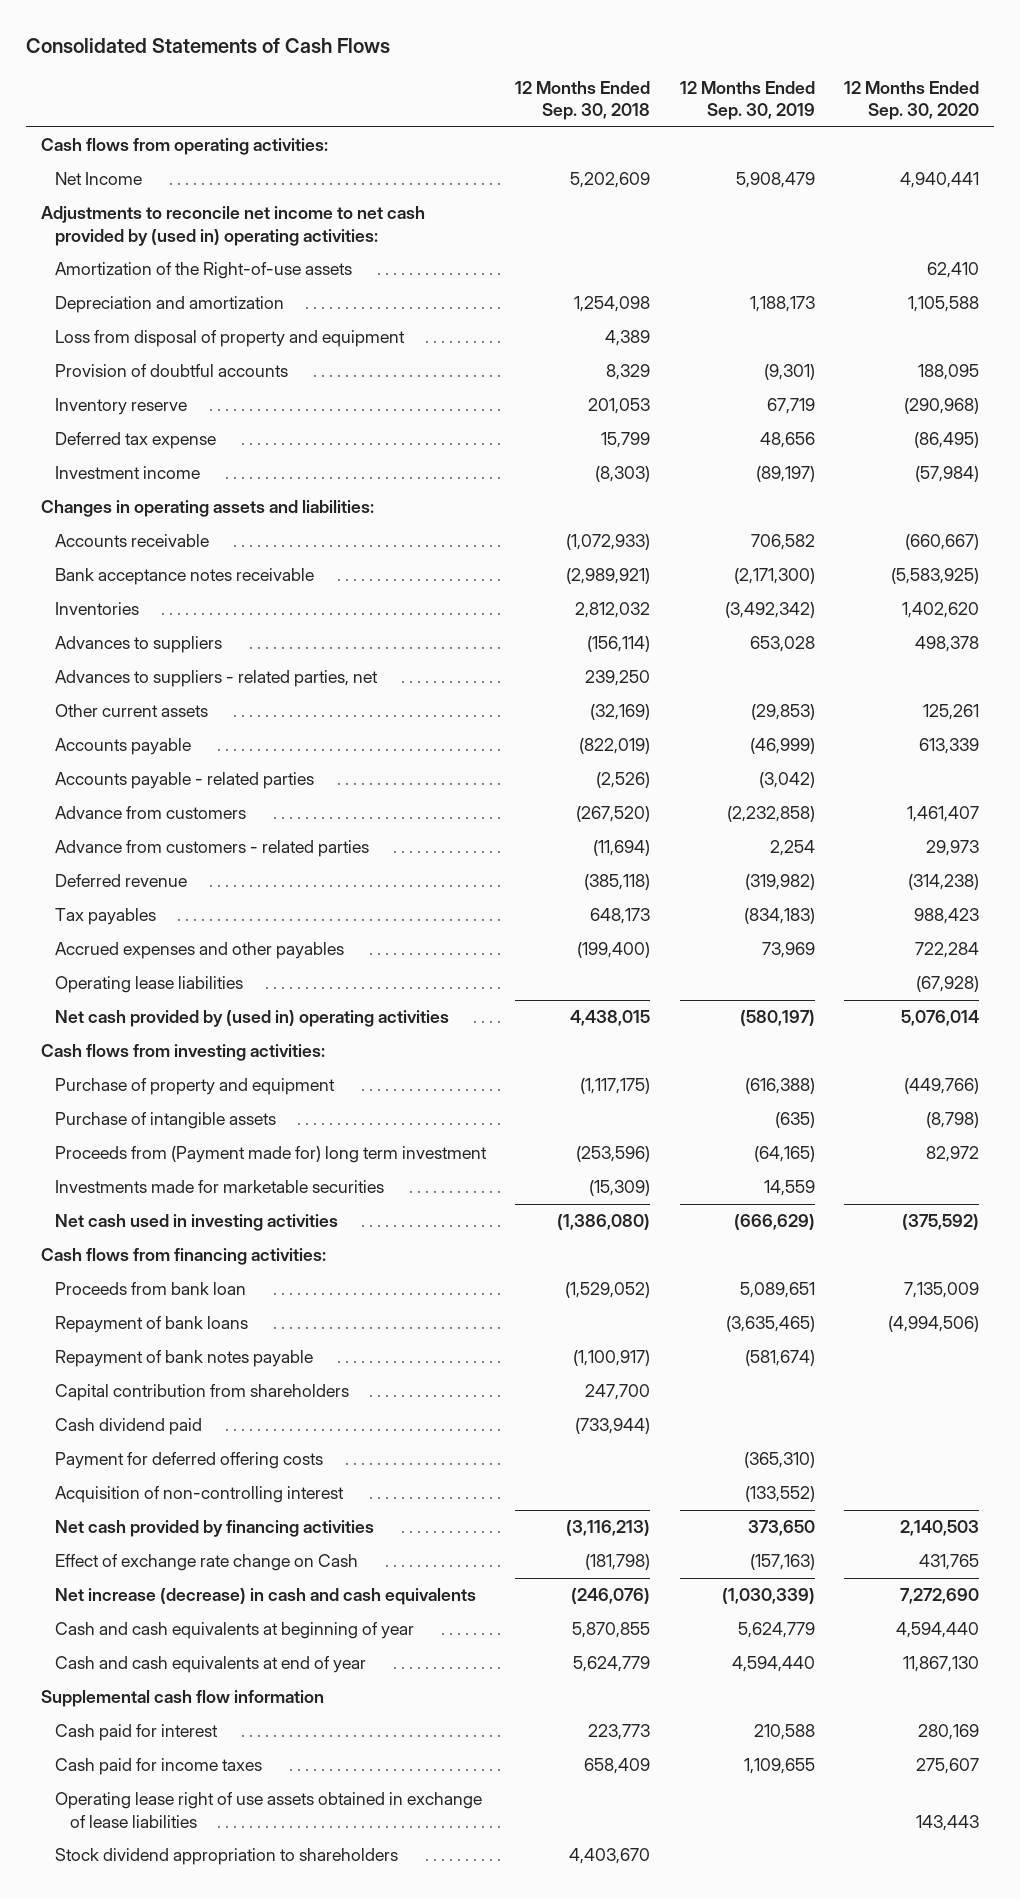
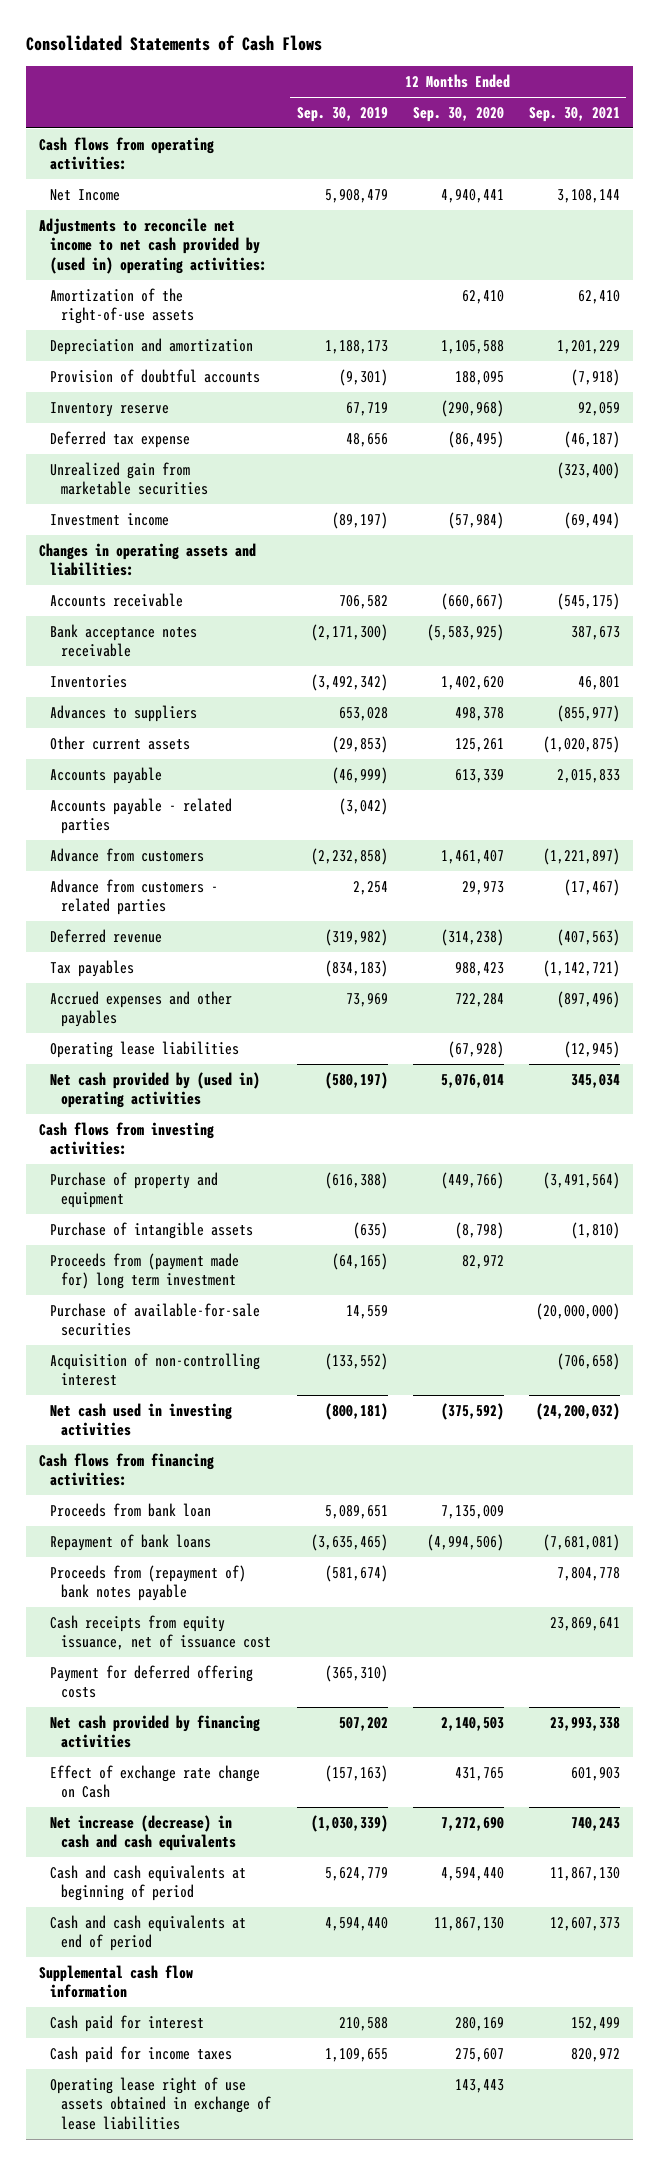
[515,80,651,121] 12 Months Ended Sep. 30, 2018 -> none
none -> [529,106,621,122] Sep. 30, 2021
[55,262,353,280] Amortization of the Right-of-use assets -> [50,287,195,325] Amortization of the right-of-use assets
[55,330,406,348] Loss from disposal of property and equipment -> none
none -> [50,461,209,496] Unrealized gain from marketable securities
[55,670,379,688] Advances to suppliers - related parties, net -> none
[55,1146,488,1164] Proceeds from (Payment made for) long term investment -> [50,1252,240,1290] Proceeds from (payment made for) long term investment
[55,1180,385,1194] Investments made for marketable securities -> [50,1302,261,1337] Purchase of available-for-sale securities
[55,1486,345,1504] Acquisition of non-controlling interest -> [50,1352,261,1387] Acquisition of non-controlling interest
[733,1214,815,1231] (666,629) -> [324,1402,388,1420] (800,181)
[55,1384,350,1402] Capital contribution from shareholders -> none
[55,1418,203,1436] Cash dividend paid -> none
[55,1350,314,1368] Repayment of bank notes payable -> [50,1564,247,1602] Proceeds from (repayment of) bank notes payable
none -> [50,1614,272,1651] Cash receipts from equity issuance, net of issuance cost
[747,1520,815,1537] 373,650 -> [338,1716,388,1731] 507,202
[55,1622,415,1640] Cash and cash equivalents at beginning of year -> [50,1864,247,1902] Cash and cash equivalents at beginning of period
[55,1656,367,1674] Cash and cash equivalents at end of year -> [50,1914,247,1952] Cash and cash equivalents at end of period
[55,1848,399,1866] Stock dividend appropriation to shareholders -> none

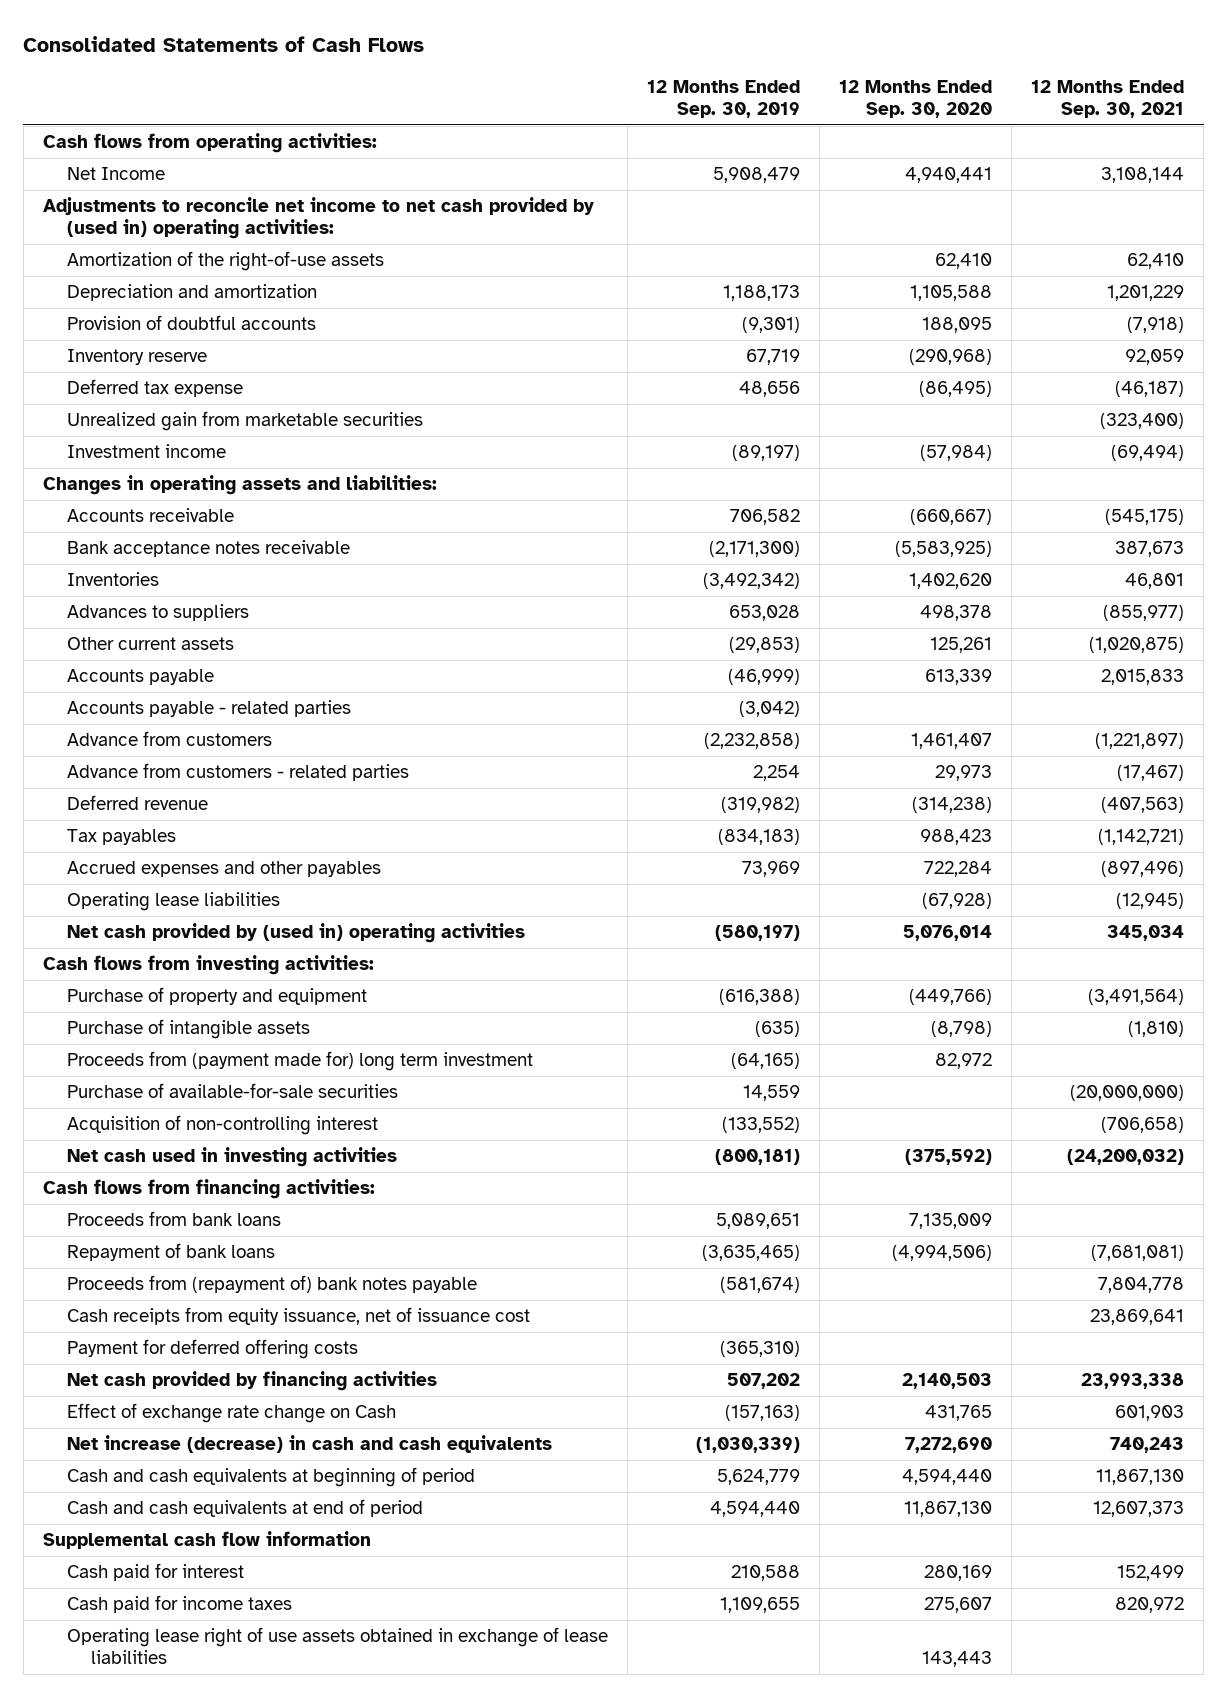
[50,1502,212,1517] Proceeds from bank loan -> [67,1211,282,1227] Proceeds from bank loans

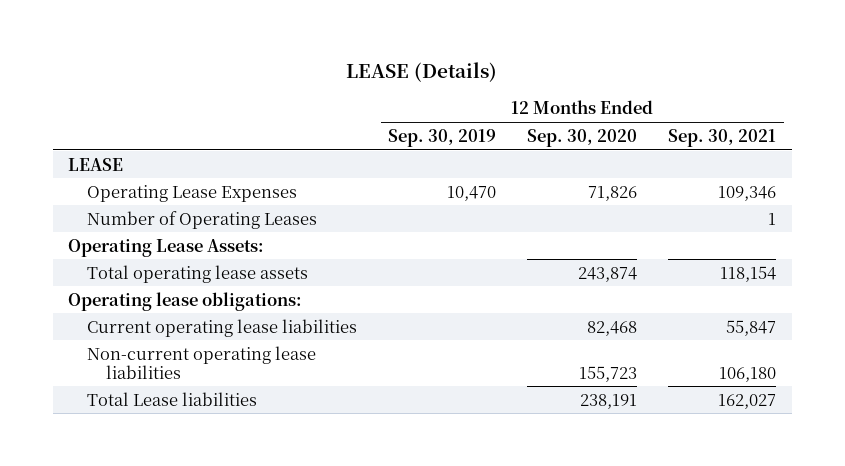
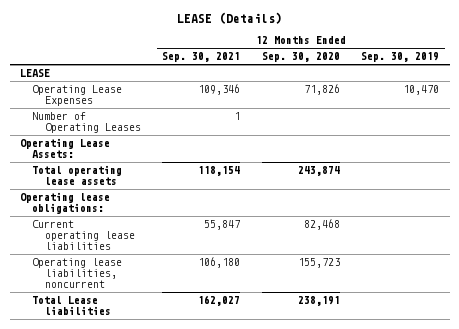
[87,345,317,379] Non-current operating lease liabilities -> [32,258,123,289] Operating lease liabilities, noncurrent

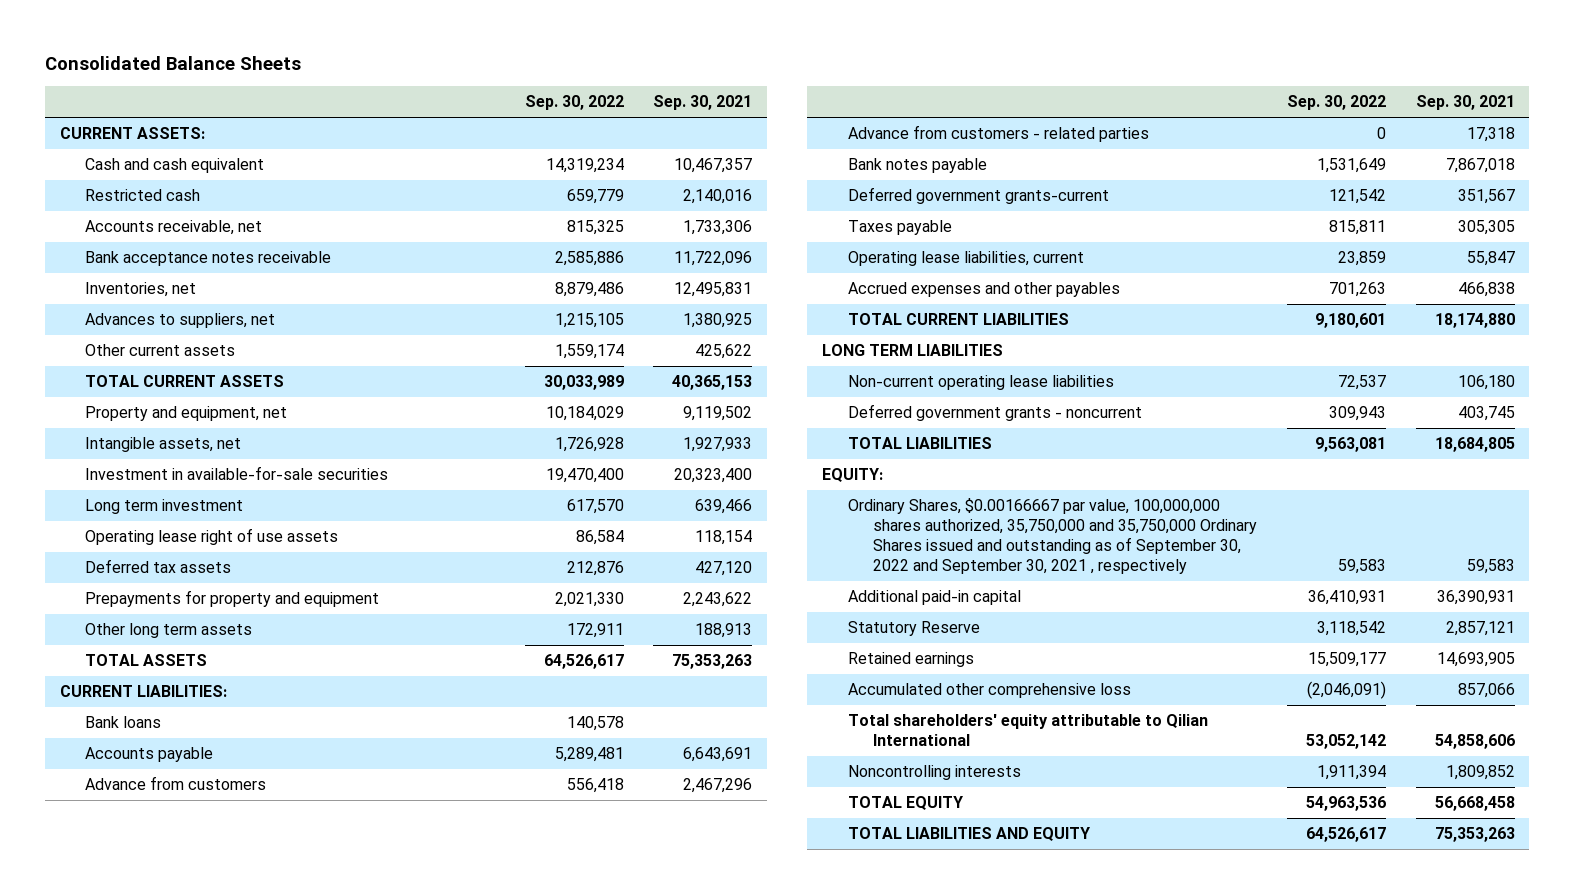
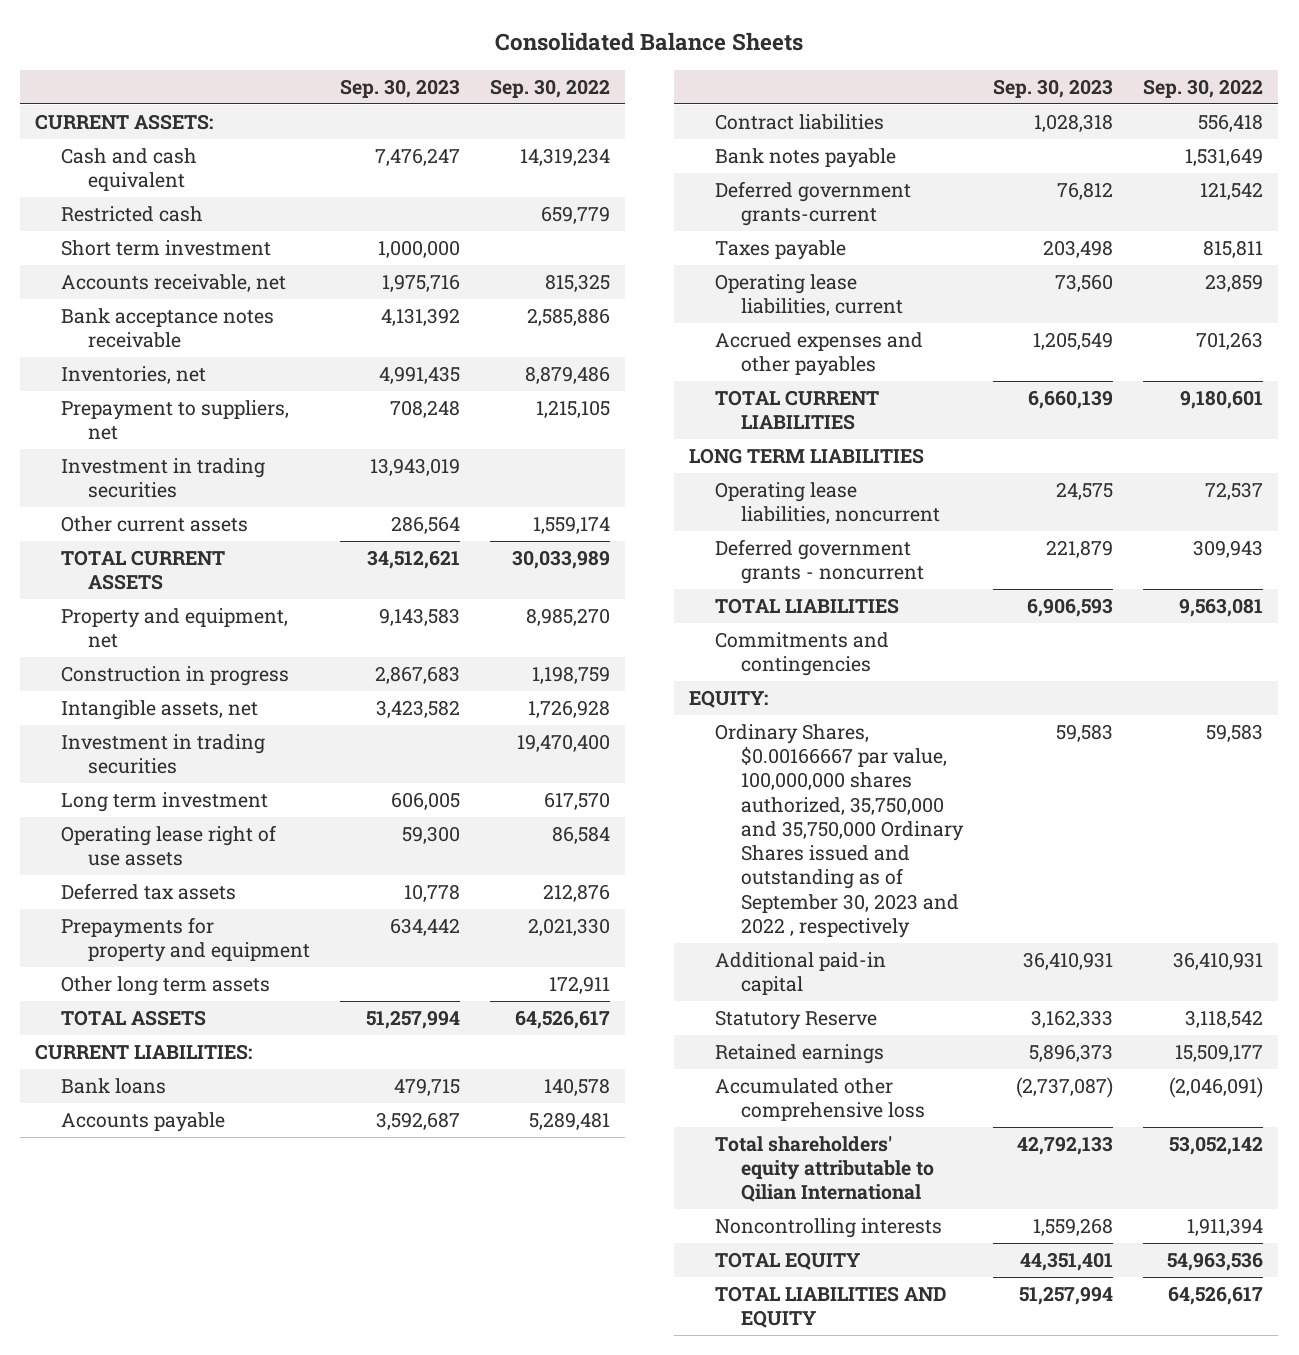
[653,95,753,111] Sep. 30, 2021 -> none
none -> [339,78,460,98] Sep. 30, 2023
none -> [61,239,272,256] Short term investment
[85,313,276,329] Advances to suppliers, net -> [61,399,290,441] Prepayment to suppliers, net
none -> [61,457,266,499] Investment in trading securities
[545,406,624,422] 10,184,029 -> [525,607,610,626] 8,985,270
none -> [61,665,290,686] Construction in progress
[85,466,389,481] Investment in available-for-sale securities -> [61,733,266,775] Investment in trading securities
[847,125,1149,143] Advance from customers - related parties -> none
[85,776,267,791] Advance from customers -> [714,113,884,130] Contract liabilities
[847,375,1114,391] Non-current operating lease liabilities -> [714,481,941,525] Operating lease liabilities, noncurrent
none -> [714,631,889,677] Commitments and contingencies
[847,498,1258,575] Ordinary Shares, $0.00166667 par value, 100,000,000 shares authorized, 35,750,000 and 35,750,000 Ordinary Shares issued and outstanding as of September 30, 2022 and September 30, 2021 , respectively -> [714,723,965,938] Ordinary Shares, $0.00166667 par value, 100,000,000 shares authorized, 35,750,000 and 35,750,000 Ordinary Shares issued and outstanding as of September 30, 2023 and 2022 , respectively

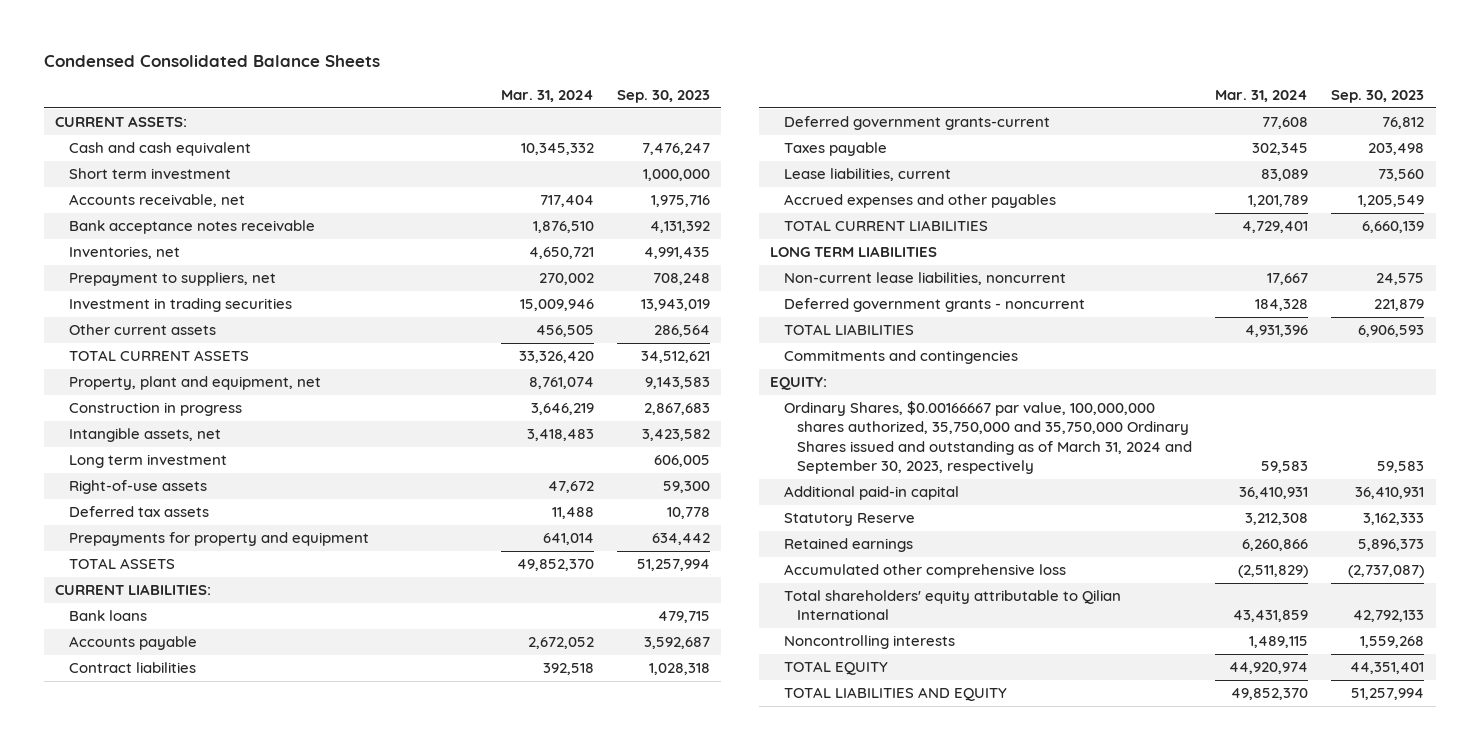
[495,32,804,52] Consolidated Balance Sheets -> [43,55,380,68] Condensed Consolidated Balance Sheets
[489,78,610,98] Sep. 30, 2022 -> none
none -> [500,90,594,103] Mar. 31, 2024
[61,205,204,222] Restricted cash -> none
[61,607,289,649] Property and equipment, net -> [68,376,321,391] Property, plant and equipment, net
[61,733,266,775] Investment in trading securities -> none
[61,824,277,867] Operating lease right of use assets -> [68,480,207,495] Right-of-use assets
[61,975,271,996] Other long term assets -> none
[714,147,896,168] Bank notes payable -> none
[714,273,904,317] Operating lease liabilities, current -> [783,168,951,182] Lease liabilities, current
[714,481,941,525] Operating lease liabilities, noncurrent -> [783,272,1066,286] Non-current lease liabilities, noncurrent
[714,723,965,938] Ordinary Shares, $0.00166667 par value, 100,000,000 shares authorized, 35,750,000 and 35,750,000 Ordinary Shares issued and outstanding as of September 30, 2023 and 2022 , respectively -> [783,401,1193,474] Ordinary Shares, $0.00166667 par value, 100,000,000 shares authorized, 35,750,000 and 35,750,000 Ordinary Shares issued and outstanding as of March 31, 2024 and September 30, 2023, respectively

